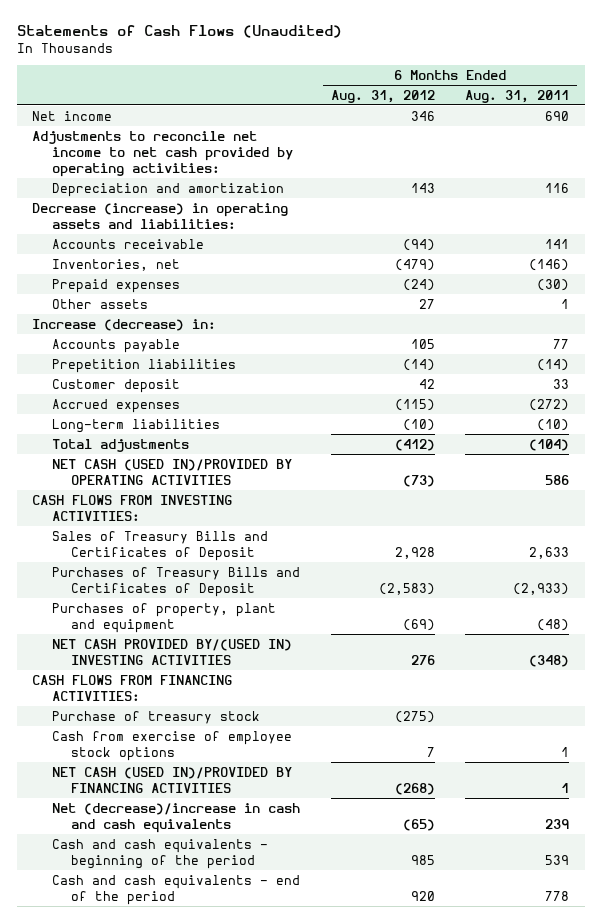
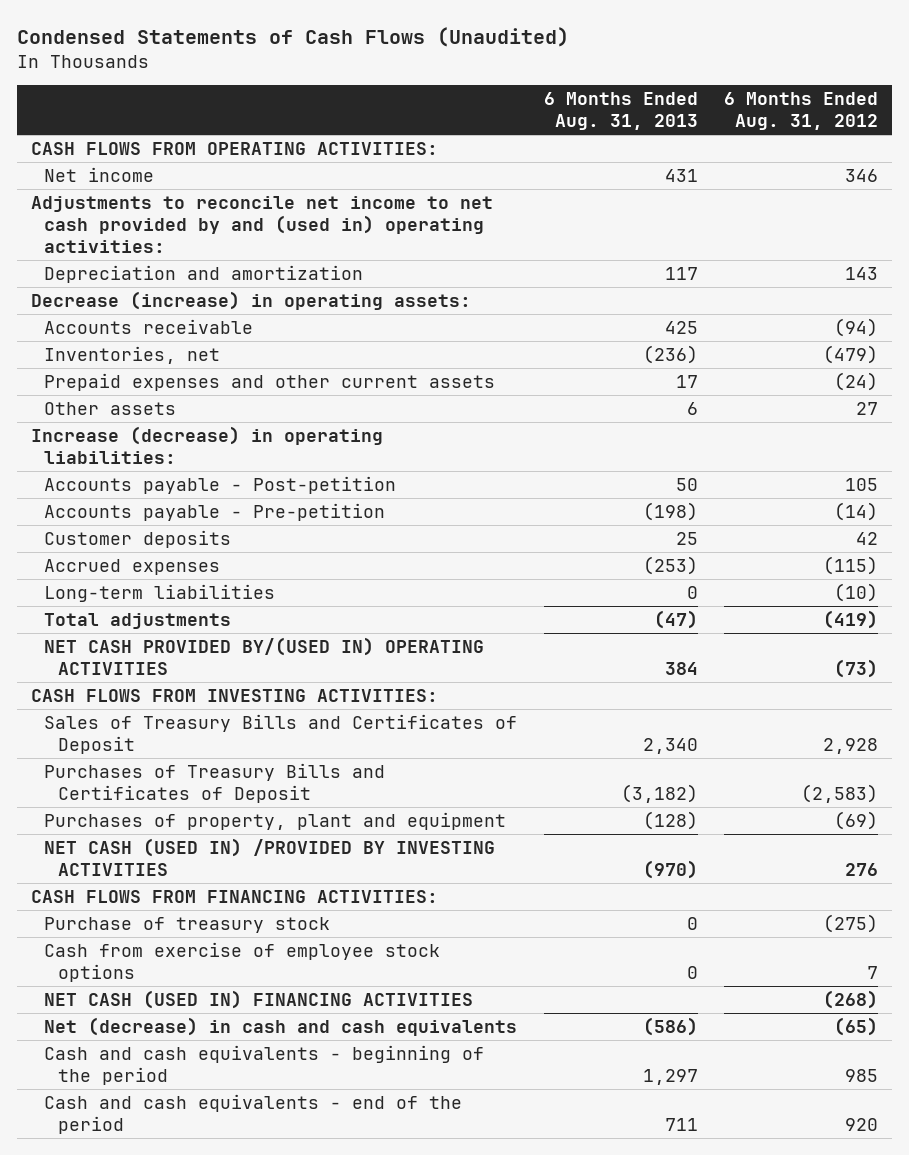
[17,25,343,39] Statements of Cash Flows (Unaudited) -> [17,27,570,48] Condensed Statements of Cash Flows (Unaudited)
[465,89,570,103] Aug. 31, 2011 -> none
none -> [543,91,698,130] 6 Months Ended Aug. 31, 2013
none -> [30,141,438,155] CASH FLOWS FROM OPERATING ACTIVITIES:
[32,130,293,177] Adjustments to reconcile net income to net cash provided by operating activities: -> [30,195,493,254] Adjustments to reconcile net income to net cash provided by and (used in) operating activities:
[32,202,289,229] Decrease (increase) in operating assets and liabilities: -> [30,290,471,310] Decrease (increase) in operating assets:
[51,278,180,293] Prepaid expenses -> [44,372,496,391] Prepaid expenses and other current assets
[32,318,217,331] Increase (decrease) in: -> [30,425,383,465] Increase (decrease) in operating liabilities:
[51,338,180,353] Accounts payable -> [44,475,397,494] Accounts payable - Post-petition
[51,358,236,373] Prepetition liabilities -> [44,502,386,521] Accounts payable - Pre-petition
[51,378,180,393] Customer deposit -> [44,529,232,548] Customer deposits
[394,438,435,451] (412) -> [823,609,879,629] (419)
[51,458,292,485] NET CASH (USED IN)/PROVIDED BY OPERATING ACTIVITIES -> [44,636,485,676] NET CASH PROVIDED BY/(USED IN) OPERATING ACTIVITIES
[51,638,292,665] NET CASH PROVIDED BY/(USED IN) INVESTING ACTIVITIES -> [44,837,496,877] NET CASH (USED IN) /PROVIDED BY INVESTING ACTIVITIES
[51,766,292,793] NET CASH (USED IN)/PROVIDED BY FINANCING ACTIVITIES -> [44,989,474,1009] NET CASH (USED IN) FINANCING ACTIVITIES
[51,802,300,833] Net (decrease)/increase in cash and cash equivalents -> [44,1016,518,1036] Net (decrease) in cash and cash equivalents

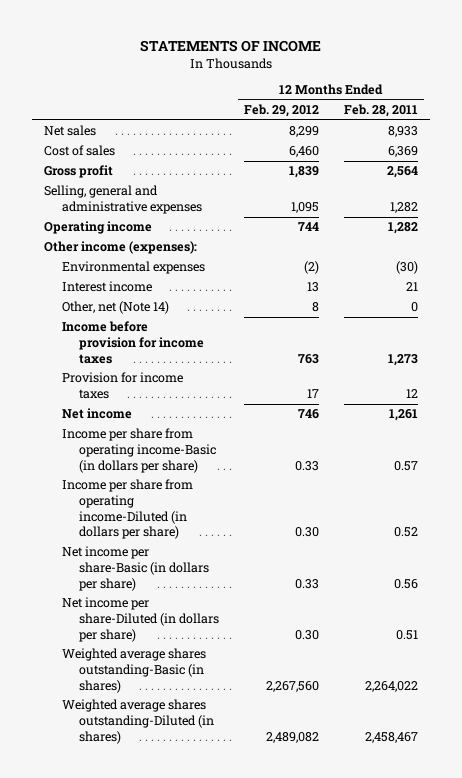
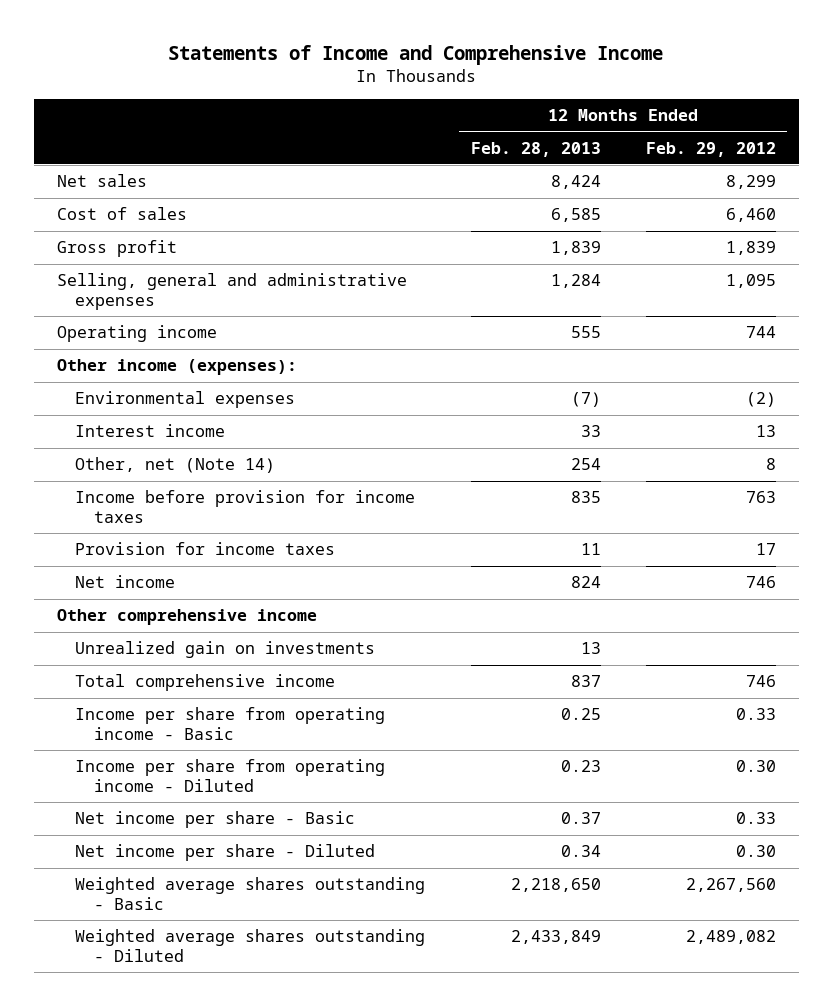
[139,39,321,52] STATEMENTS OF INCOME -> [168,44,664,65] Statements of Income and Comprehensive Income
[343,104,418,118] Feb. 28, 2011 -> none
none -> [470,141,601,157] Feb. 28, 2013
none -> [56,609,317,626] Other comprehensive income
none -> [75,641,376,659] Unrealized gain on investments
none -> [75,674,336,692] Total comprehensive income
[61,428,217,473] Income per share from operating income-Basic (in dollars per share) -> [75,707,386,740] Income per share from operating income - Basic
[61,479,193,540] Income per share from operating income-Diluted (in dollars per share) -> [75,759,386,792] Income per share from operating income - Diluted
[61,546,210,591] Net income per share-Basic (in dollars per share) -> [75,811,356,829] Net income per share - Basic
[61,597,220,642] Net income per share-Diluted (in dollars per share) -> [75,844,376,862] Net income per share - Diluted
[61,648,206,693] Weighted average shares outstanding-Basic (in shares) -> [75,877,426,910] Weighted average shares outstanding - Basic
[61,699,215,744] Weighted average shares outstanding-Diluted (in shares) -> [75,929,426,962] Weighted average shares outstanding - Diluted

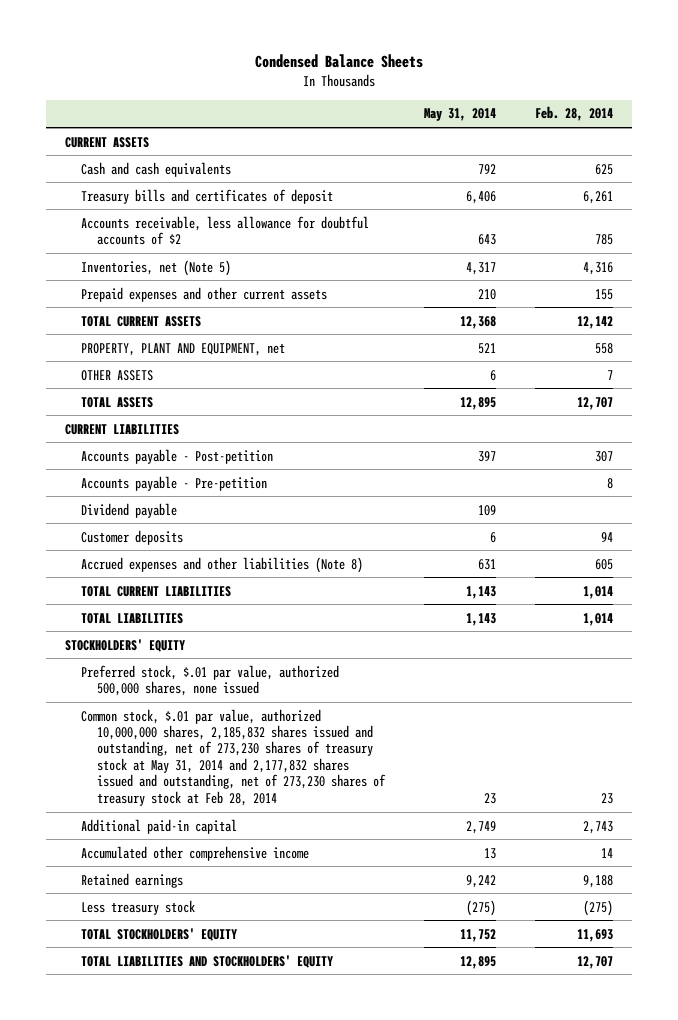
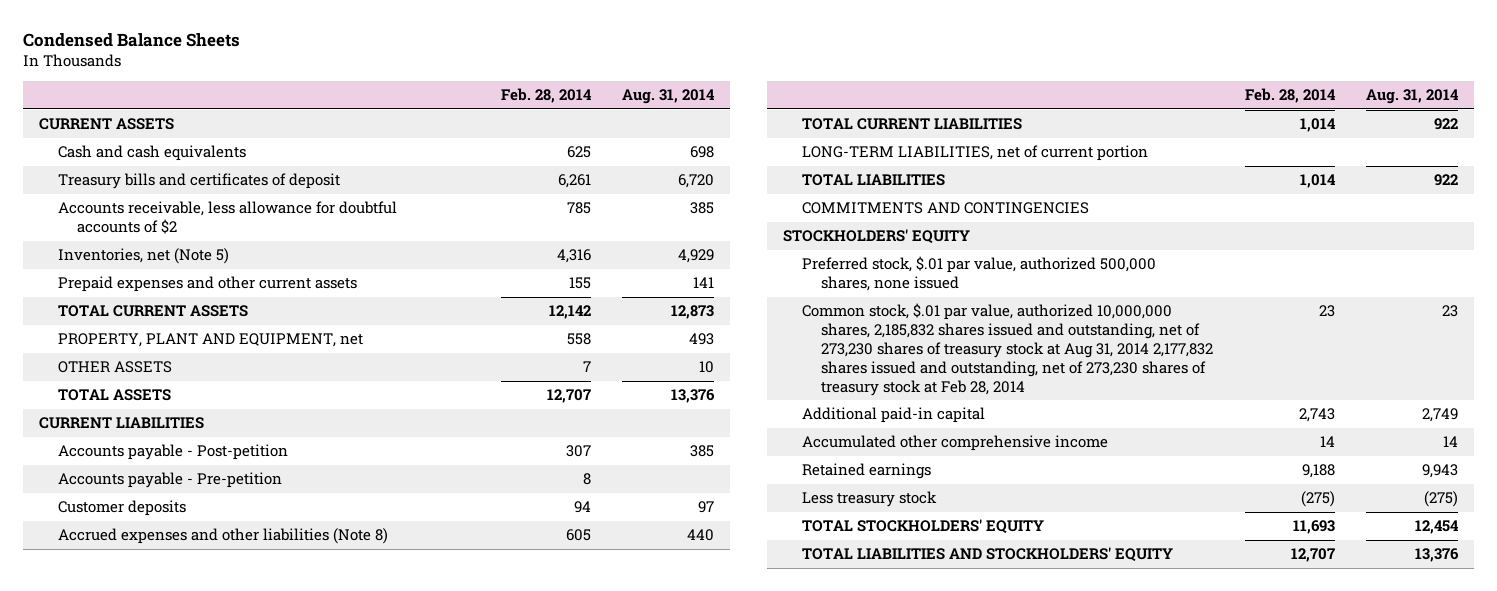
[423,108,496,122] May 31, 2014 -> none
none -> [622,89,716,105] Aug. 31, 2014
[80,502,177,518] Dividend payable -> none
none -> [801,145,1148,162] LONG-TERM LIABILITIES, net of current portion
none -> [801,202,1089,215] COMMITMENTS AND CONTINGENCIES
[80,708,386,806] Common stock, $.01 par value, authorized 10,000,000 shares, 2,185,832 shares issued and outstanding, net of 273,230 shares of treasury stock at May 31, 2014 and 2,177,832 shares issued and outstanding, net of 273,230 shares of treasury stock at Feb 28, 2014 -> [801,303,1213,396] Common stock, $.01 par value, authorized 10,000,000 shares, 2,185,832 shares issued and outstanding, net of 273,230 shares of treasury stock at Aug 31, 2014 2,177,832 shares issued and outstanding, net of 273,230 shares of treasury stock at Feb 28, 2014

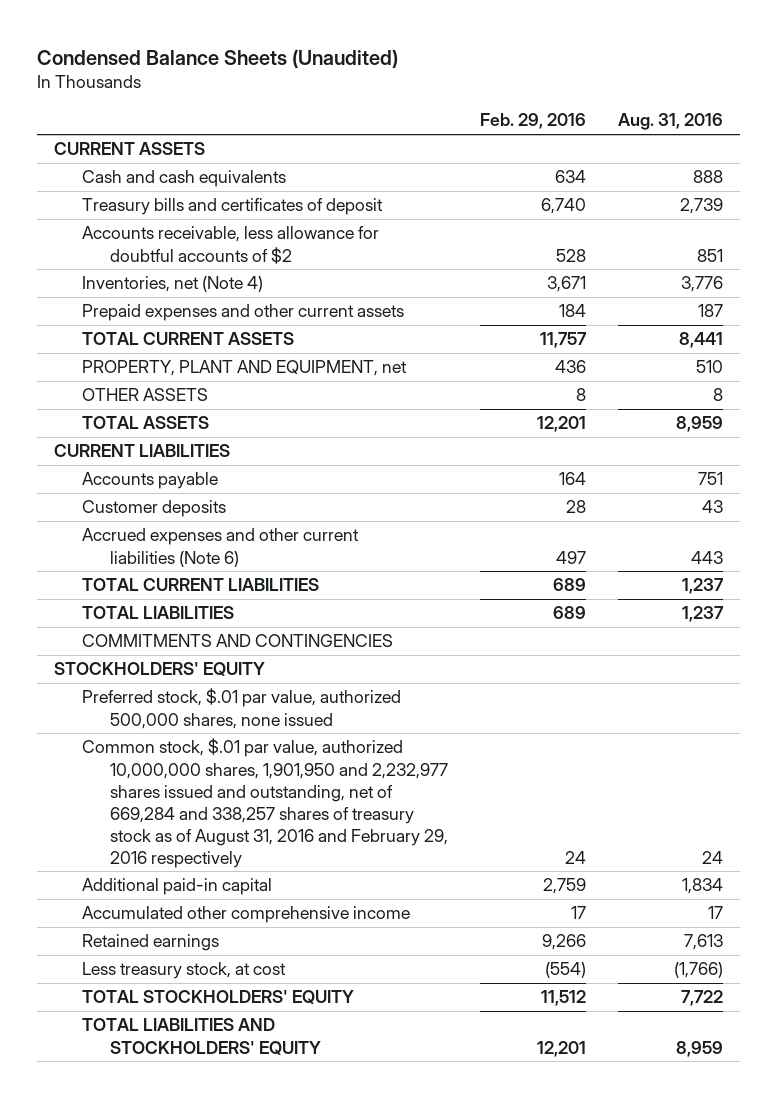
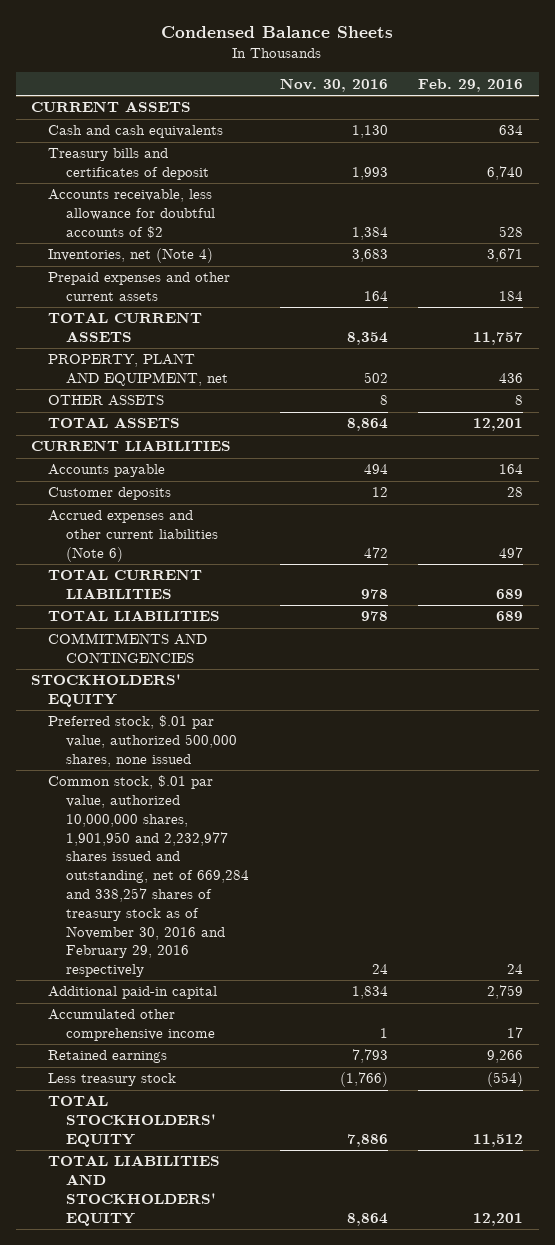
[37,48,399,68] Condensed Balance Sheets (Unaudited) -> [161,26,394,39] Condensed Balance Sheets
[618,113,724,131] Aug. 31, 2016 -> none
none -> [279,77,388,92] Nov. 30, 2016
[81,738,448,868] Common stock, $.01 par value, authorized 10,000,000 shares, 1,901,950 and 2,232,977 shares issued and outstanding, net of 669,284 and 338,257 shares of treasury stock as of August 31, 2016 and February 29, 2016 respectively -> [48,775,249,978] Common stock, $.01 par value, authorized 10,000,000 shares, 1,901,950 and 2,232,977 shares issued and outstanding, net of 669,284 and 338,257 shares of treasury stock as of November 30, 2016 and February 29, 2016 respectively
[81,962,286,980] Less treasury stock, at cost -> [48,1073,177,1087] Less treasury stock

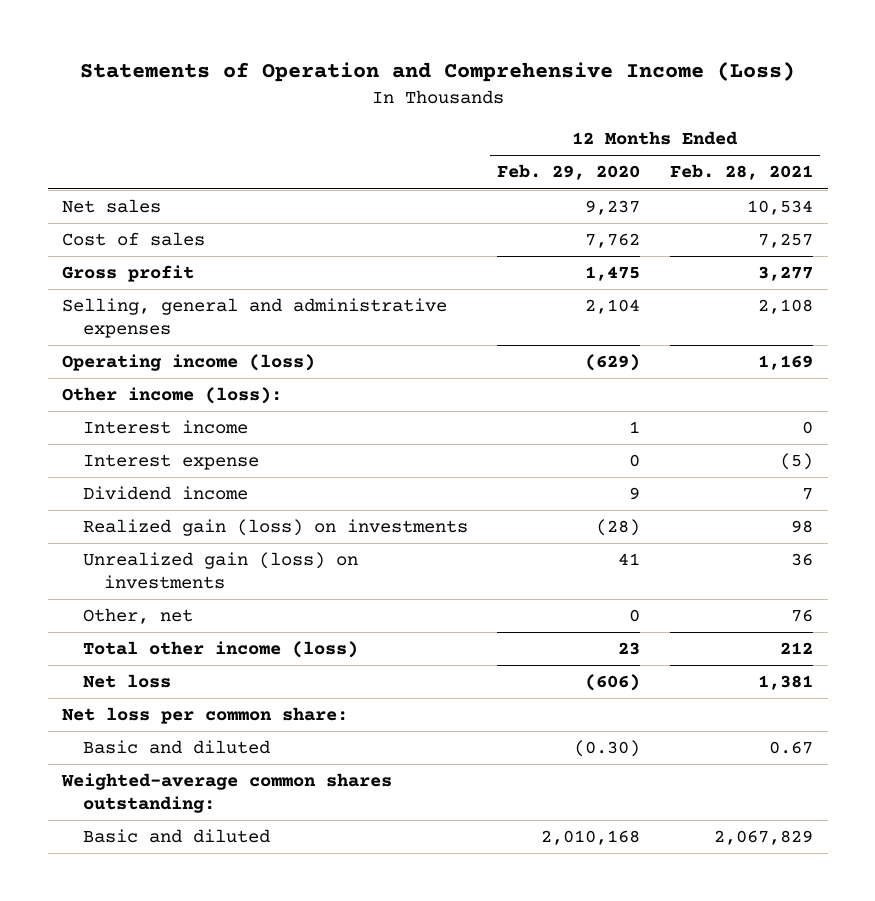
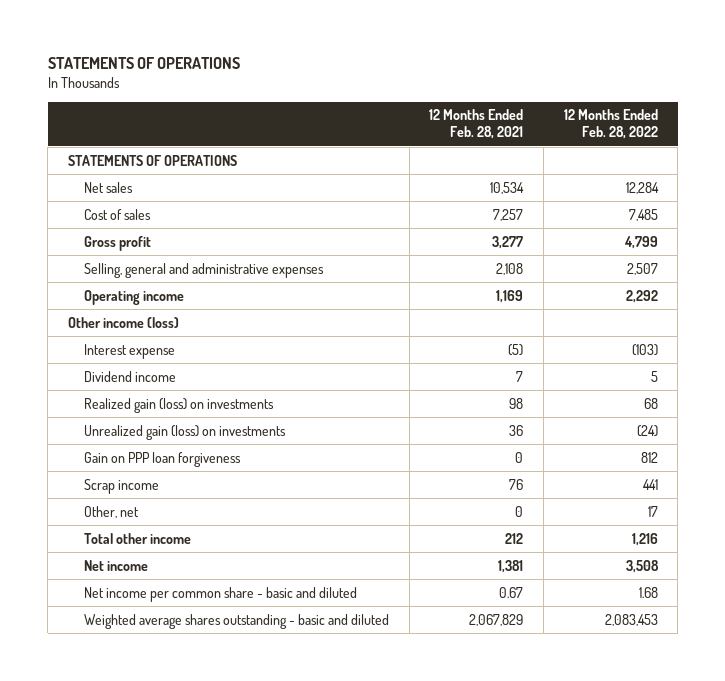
[79,61,795,83] Statements of Operation and Comprehensive Income (Loss) -> [47,57,240,70] STATEMENTS OF OPERATIONS
[497,164,641,181] Feb. 29, 2020 -> none
none -> [563,109,658,140] 12 Months Ended Feb. 28, 2022
none -> [67,154,237,166] STATEMENTS OF OPERATIONS
[83,420,249,435] Interest income -> none
[62,354,316,372] Operating income (loss) -> [84,289,185,305] Operating income
[62,387,283,405] Other income (loss): -> [67,316,179,328] Other income (loss)
[62,707,349,725] Net loss per common share: -> none
[83,740,271,755] Basic and diluted -> none
[61,773,393,813] Weighted-average common shares outstanding: -> none
none -> [84,451,242,467] Gain on PPP loan forgiveness
none -> [84,478,160,494] Scrap income
[790,609,813,623] 76 -> [515,505,524,517] 0
[83,641,359,659] Total other income (loss) -> [84,532,192,544] Total other income
[83,674,172,689] Net loss -> [84,559,149,571] Net income
none -> [84,586,358,602] Net income per common share - basic and diluted
[83,829,271,844] Basic and diluted -> [84,613,390,629] Weighted average shares outstanding - basic and diluted

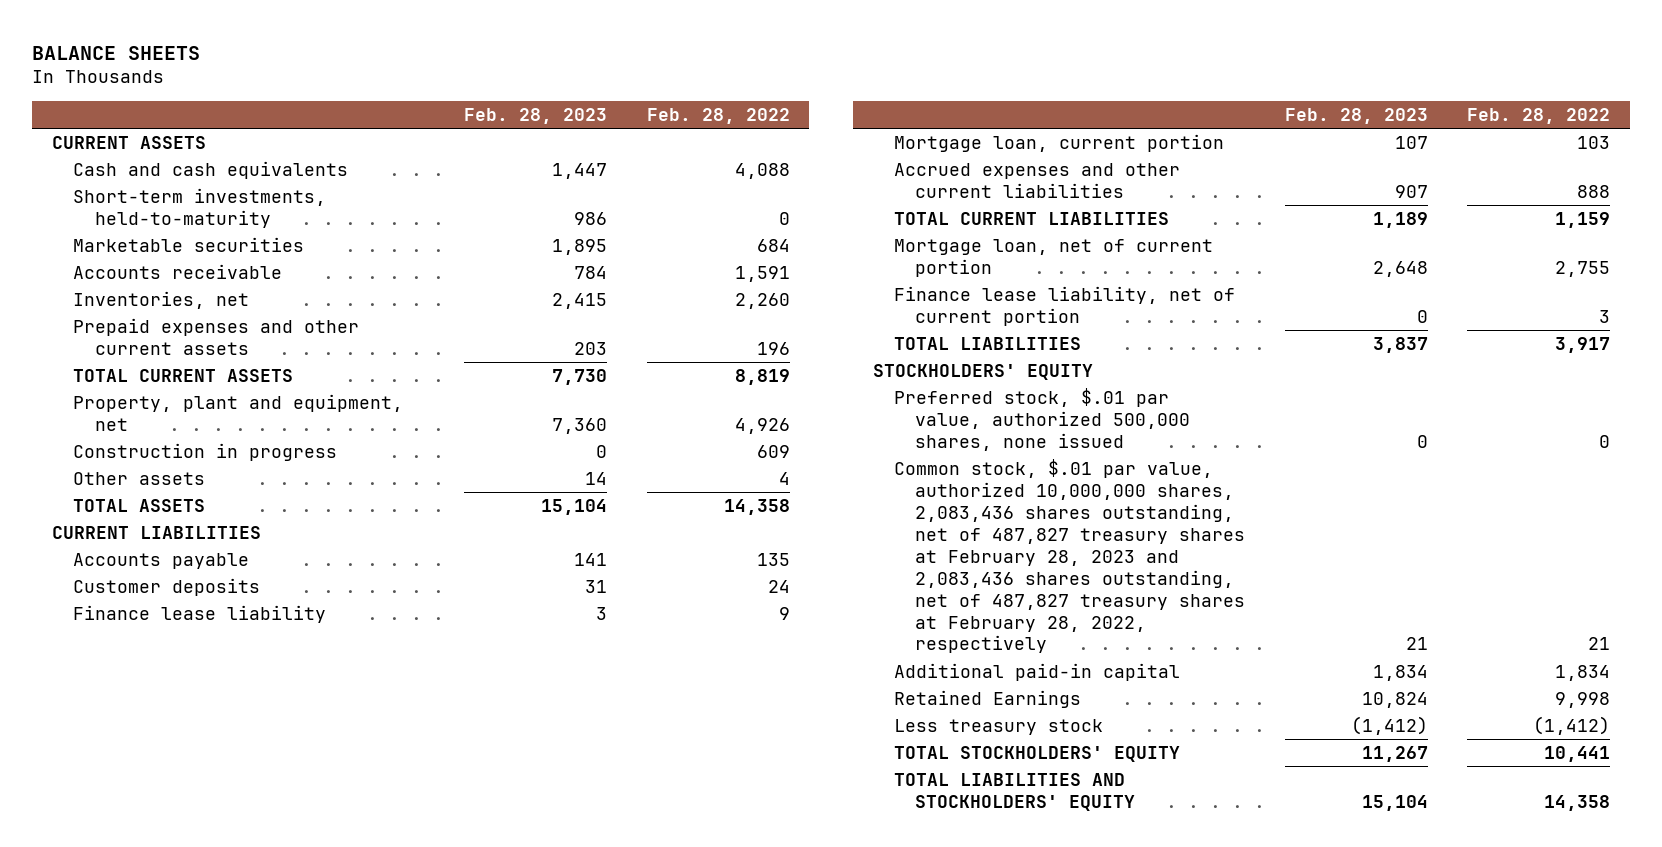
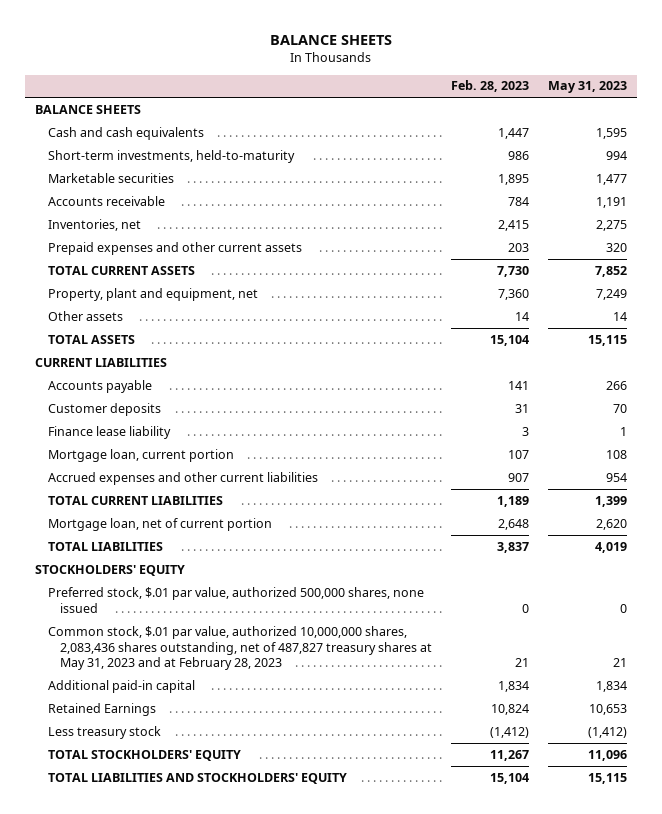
[646,108,790,125] Feb. 28, 2022 -> none
none -> [548,81,628,94] May 31, 2023
[52,136,207,150] CURRENT ASSETS -> none
none -> [34,104,141,114] BALANCE SHEETS
[73,443,338,462] Construction in progress -> none
[894,286,1236,326] Finance lease liability, net of current portion -> none
[894,459,1246,654] Common stock, $.01 par value, authorized 10,000,000 shares, 2,083,436 shares outstanding, net of 487,827 treasury shares at February 28, 2023 and 2,083,436 shares outstanding, net of 487,827 treasury shares at February 28, 2022, respectively -> [47,625,433,671] Common stock, $.01 par value, authorized 10,000,000 shares, 2,083,436 shares outstanding, net of 487,827 treasury shares at May 31, 2023 and at February 28, 2023

